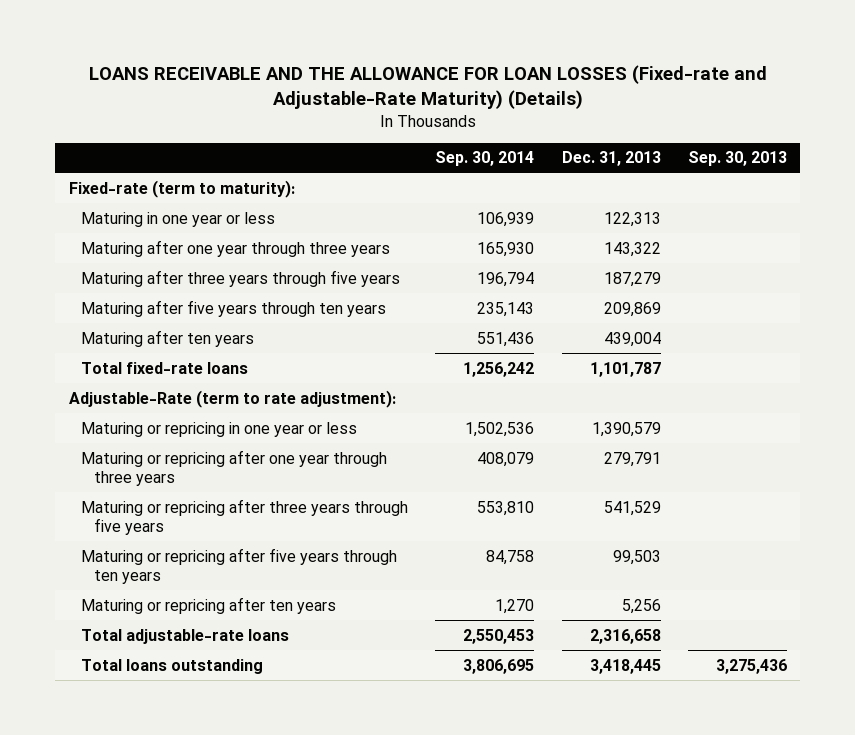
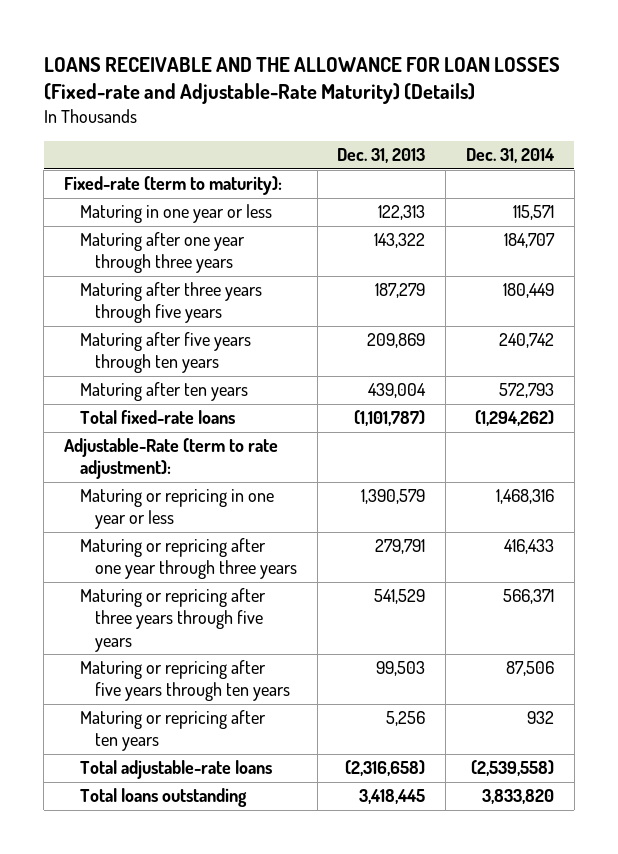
[435,151,535,167] Sep. 30, 2014 -> none
[687,151,787,167] Sep. 30, 2013 -> none
none -> [465,148,555,164] Dec. 31, 2014
[589,361,661,377] 1,101,787 -> [354,410,426,427] (1,101,787)
[589,628,661,644] 2,316,658 -> [345,760,426,777] (2,316,658)

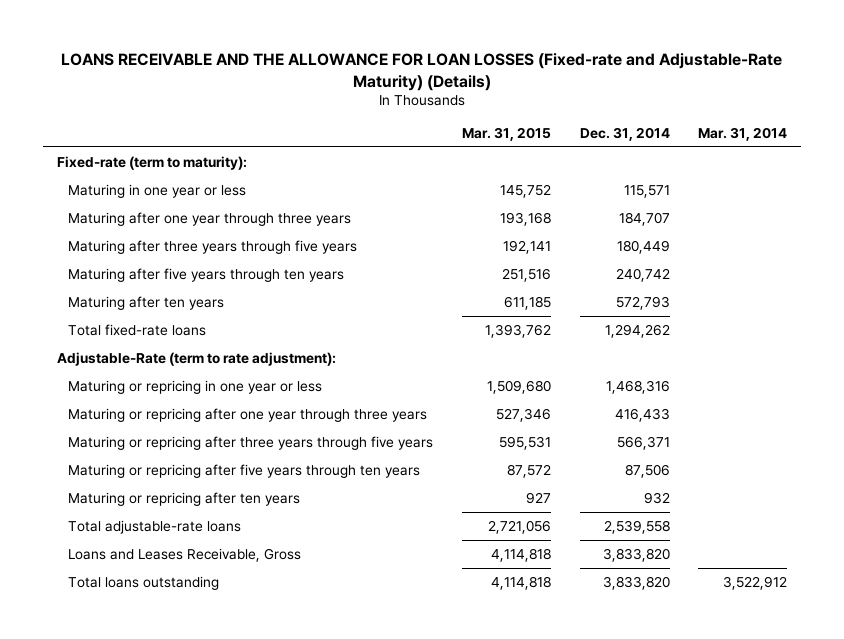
[337,148,426,164] Dec. 31, 2013 -> none
none -> [462,127,552,142] Mar. 31, 2015
none -> [698,127,788,142] Mar. 31, 2014
[474,410,554,427] (1,294,262) -> [604,323,670,338] 1,294,262
[470,760,554,777] (2,539,558) -> [603,519,670,534] 2,539,558
none -> [68,547,302,562] Loans and Leases Receivable, Gross

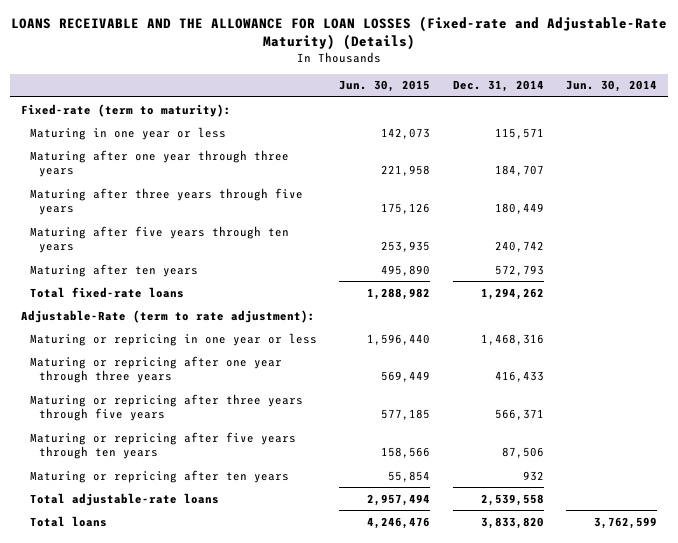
[462,127,552,142] Mar. 31, 2015 -> none
[698,127,788,142] Mar. 31, 2014 -> none
none -> [339,80,431,93] Jun. 30, 2015
none -> [565,80,657,93] Jun. 30, 2014
[68,575,220,590] Total loans outstanding -> none
[68,547,302,562] Loans and Leases Receivable, Gross -> [29,515,107,527] Total loans

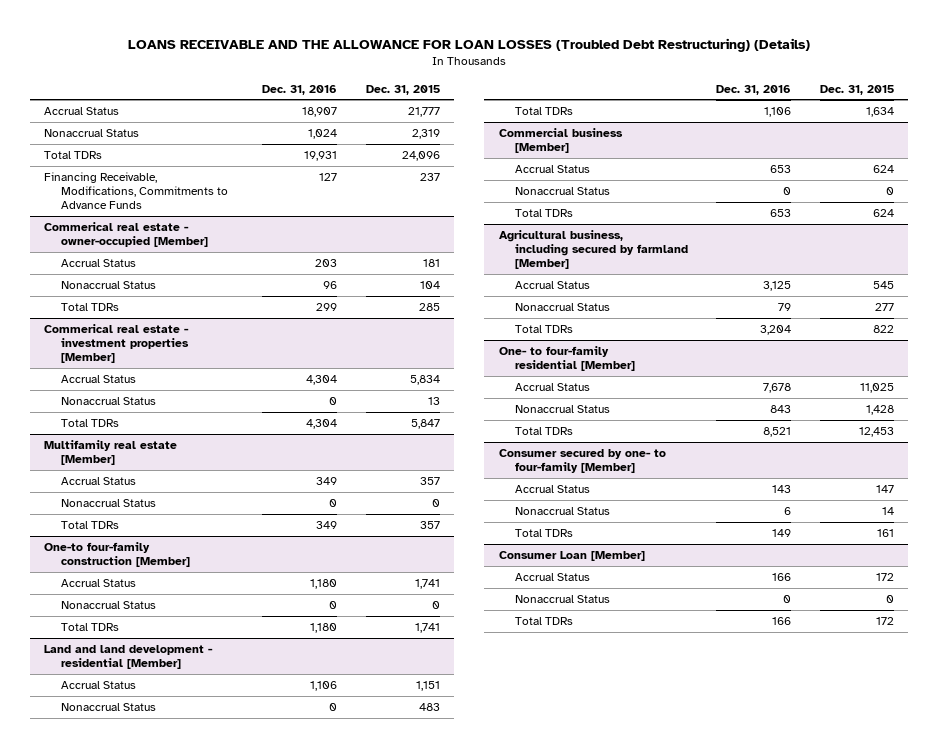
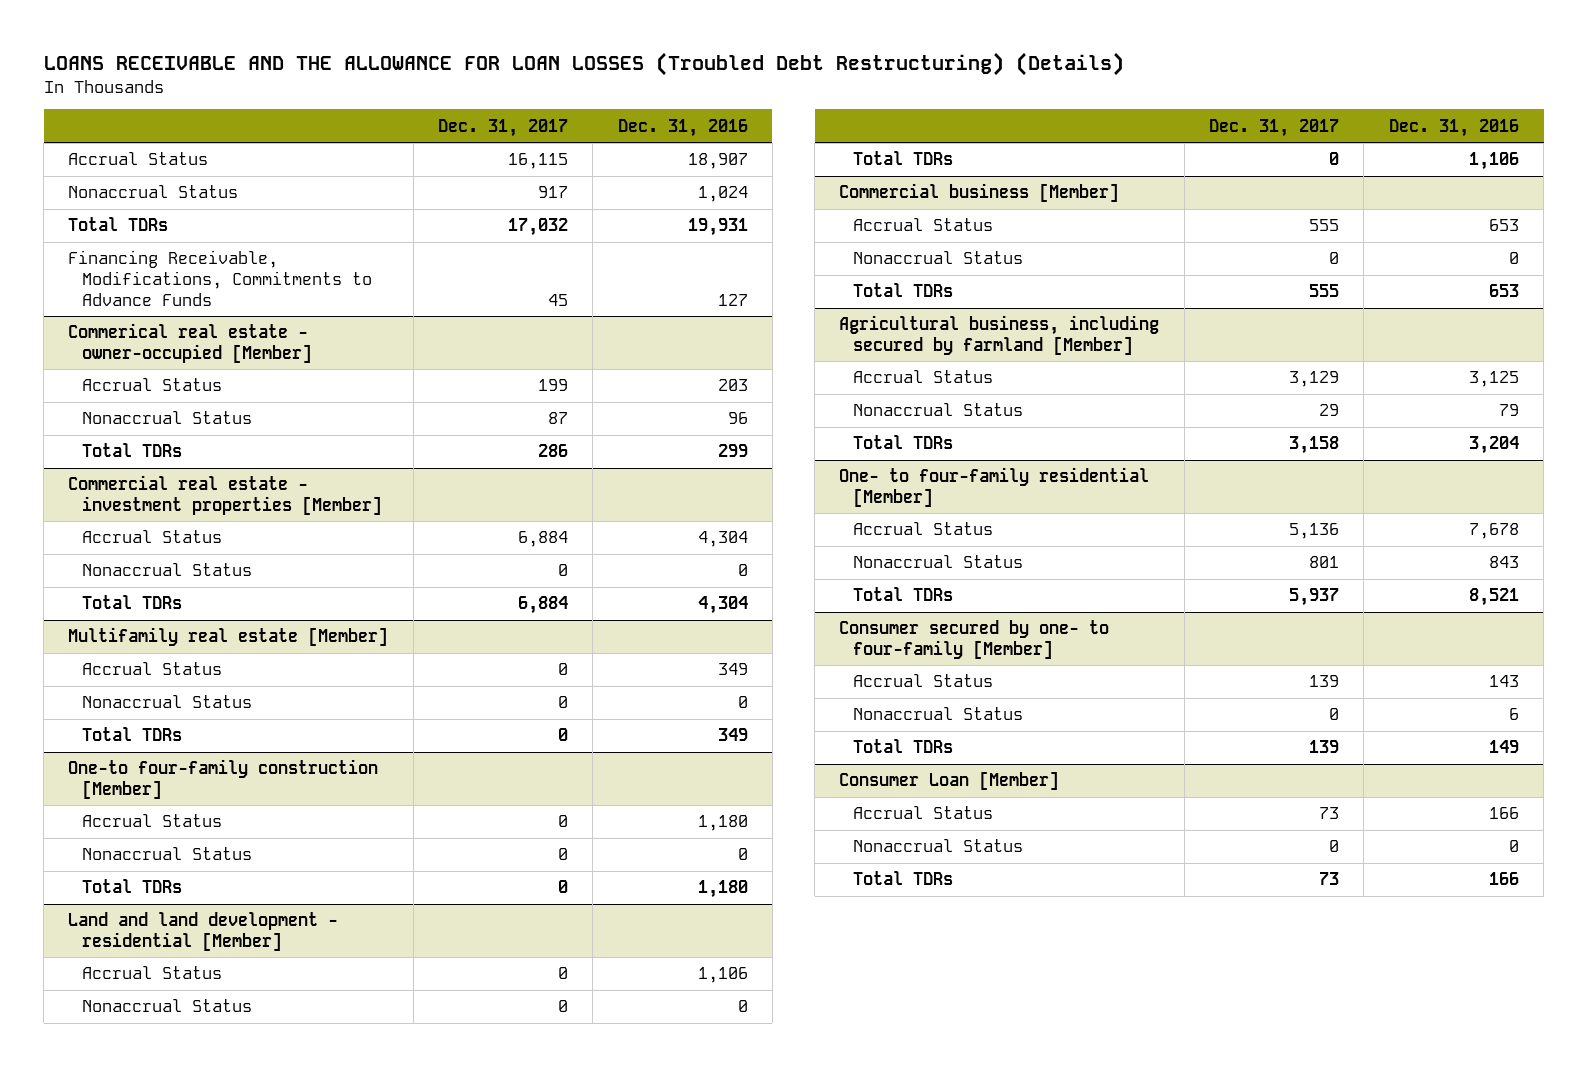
[365,84,440,95] Dec. 31, 2015 -> none
none -> [438,118,569,137] Dec. 31, 2017
[44,323,190,364] Commerical real estate - investment properties [Member] -> [68,475,383,516] Commercial real estate - investment properties [Member]

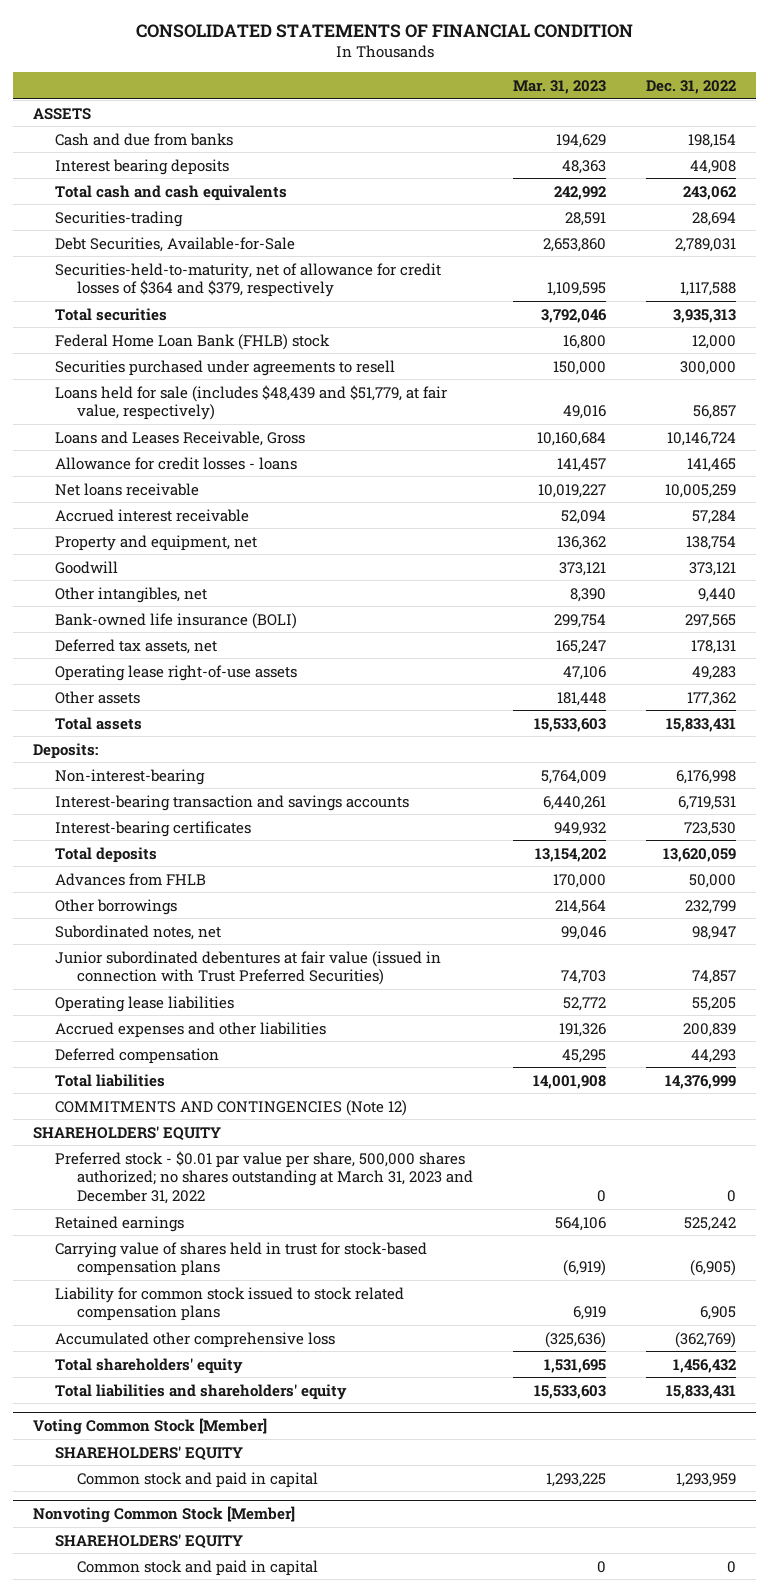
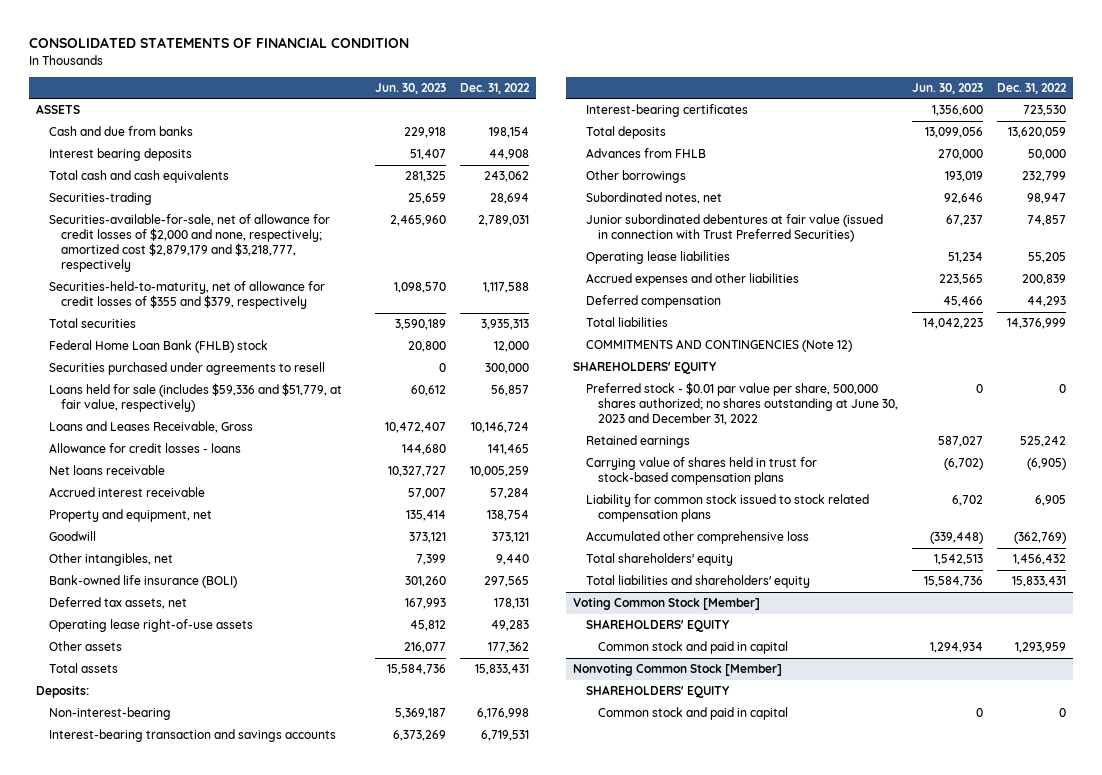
[513,79,607,94] Mar. 31, 2023 -> none
none -> [375,82,447,94] Jun. 30, 2023
[55,236,296,252] Debt Securities, Available-for-Sale -> [48,214,330,273] Securities-available-for-sale, net of allowance for credit losses of $2,000 and none, respectively; amortized cost $2,879,179 and $3,218,777, respectively
[55,262,442,298] Securities-held-to-maturity, net of allowance for credit losses of $364 and $379, respectively -> [48,281,325,310] Securities-held-to-maturity, net of allowance for credit losses of $355 and $379, respectively
[55,384,448,421] Loans held for sale (includes $48,439 and $51,779, at fair value, respectively) -> [48,383,342,413] Loans held for sale (includes $59,336 and $51,779, at fair value, respectively)
[55,1150,474,1204] Preferred stock - $0.01 par value per share, 500,000 shares authorized; no shares outstanding at March 31, 2023 and December 31, 2022 -> [585,382,899,426] Preferred stock - $0.01 par value per share, 500,000 shares authorized; no shares outstanding at June 30, 2023 and December 31, 2022

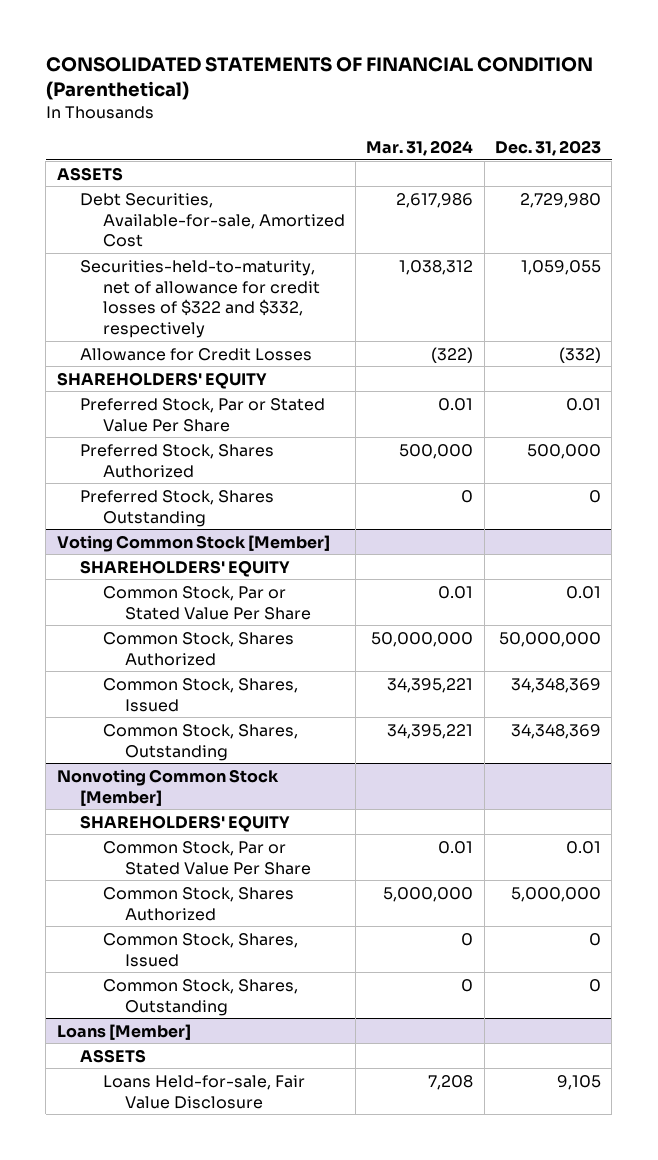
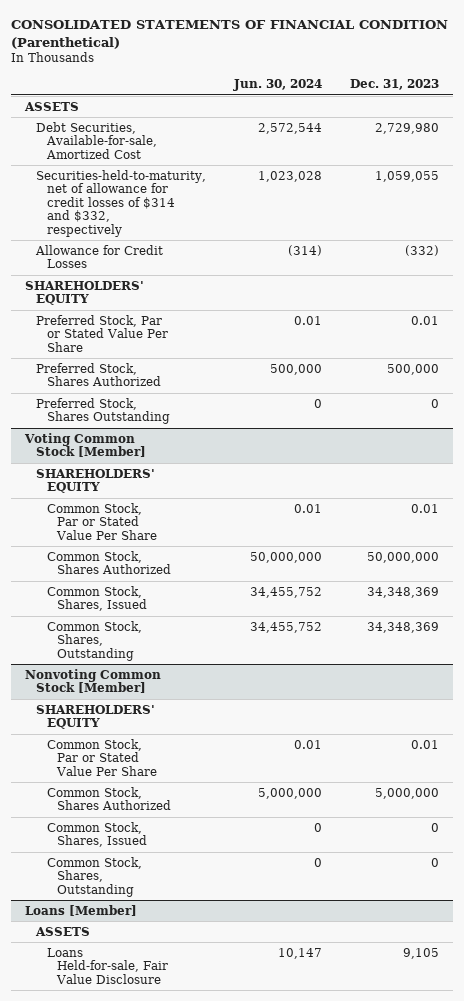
[366,140,474,157] Mar. 31, 2024 -> none
none -> [233,79,323,92] Jun. 30, 2024
[79,259,320,339] Securities-held-to-maturity, net of allowance for credit losses of $322 and $332, respectively -> [35,169,206,237] Securities-held-to-maturity, net of allowance for credit losses of $314 and $332, respectively

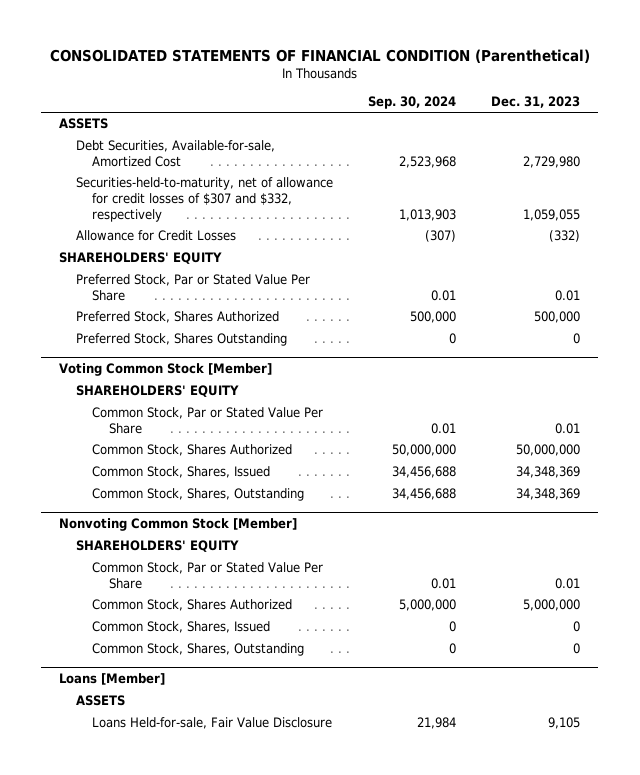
[233,79,323,92] Jun. 30, 2024 -> none
none -> [368,96,457,110] Sep. 30, 2024
[35,169,206,237] Securities-held-to-maturity, net of allowance for credit losses of $314 and $332, respectively -> [75,177,333,222] Securities-held-to-maturity, net of allowance for credit losses of $307 and $332, respectively

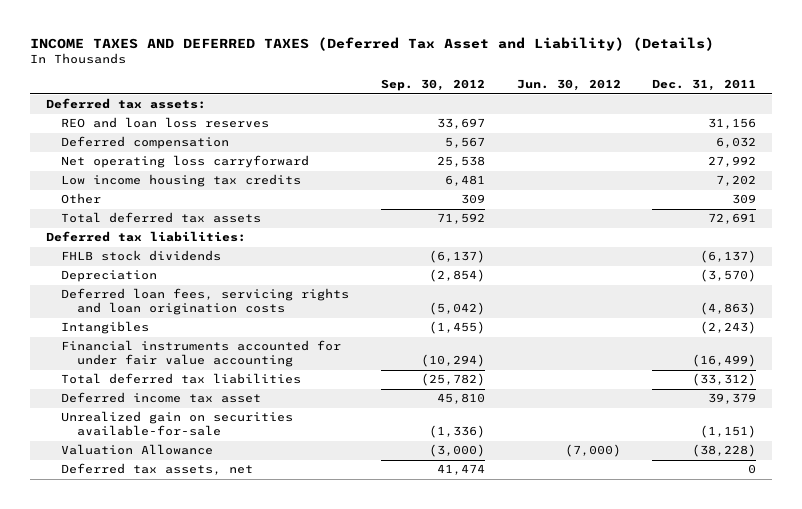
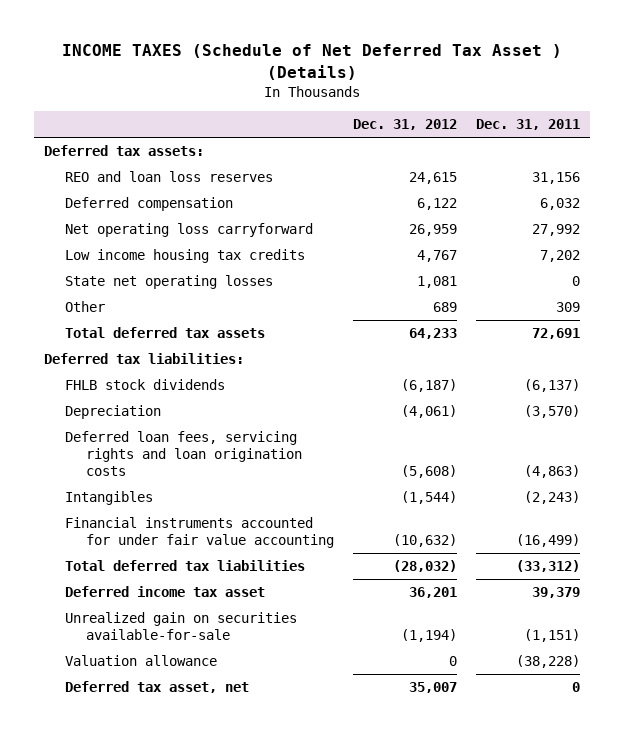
[30,36,715,51] INCOME TAXES AND DEFERRED TAXES (Deferred Tax Asset and Liability) (Details) -> [62,44,563,81] INCOME TAXES (Schedule of Net Deferred Tax Asset ) (Details)
[381,79,486,92] Sep. 30, 2012 -> none
[516,79,621,92] Jun. 30, 2012 -> none
none -> [352,119,457,131] Dec. 31, 2012
none -> [64,275,273,290] State net operating losses
[61,444,214,456] Valuation Allowance -> [64,655,217,667] Valuation allowance
[61,463,254,476] Deferred tax assets, net -> [64,681,249,694] Deferred tax asset, net

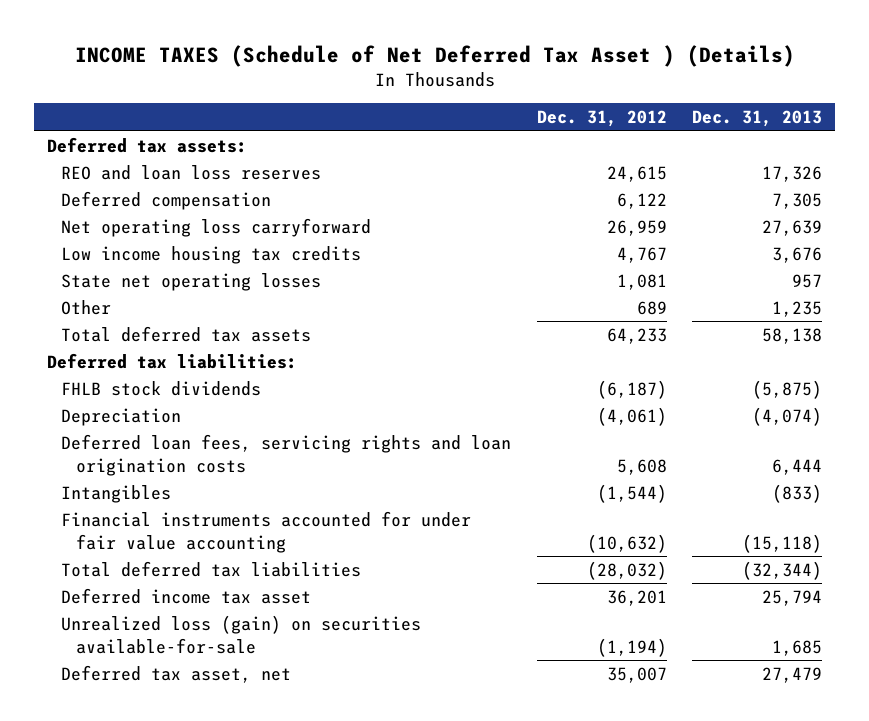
[476,119,581,131] Dec. 31, 2011 -> none
none -> [692,110,823,128] Dec. 31, 2013
[400,464,457,478] (5,608) -> [616,458,667,475] 5,608
[64,655,217,667] Valuation allowance -> none
[64,612,297,641] Unrealized gain on securities available-for-sale -> [61,614,422,654] Unrealized loss (gain) on securities available-for-sale

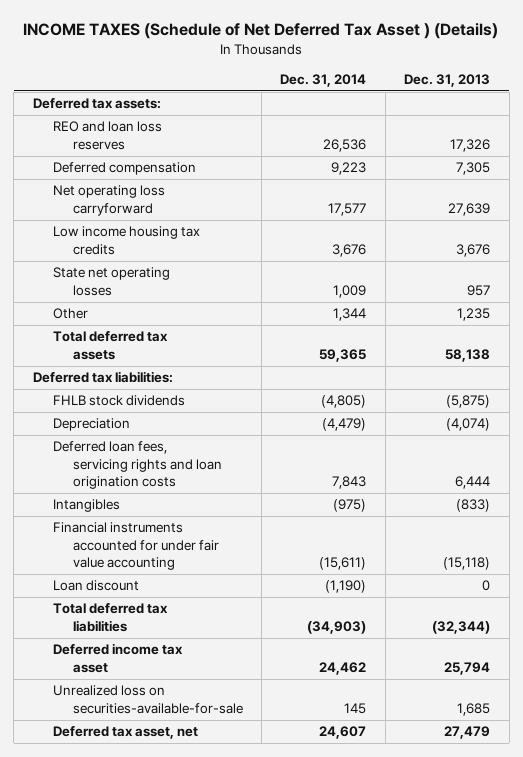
[536,110,667,128] Dec. 31, 2012 -> none
none -> [280,73,367,87] Dec. 31, 2014
none -> [52,580,139,592] Loan discount
[61,614,422,654] Unrealized loss (gain) on securities available-for-sale -> [52,685,243,714] Unrealized loss on securities-available-for-sale

